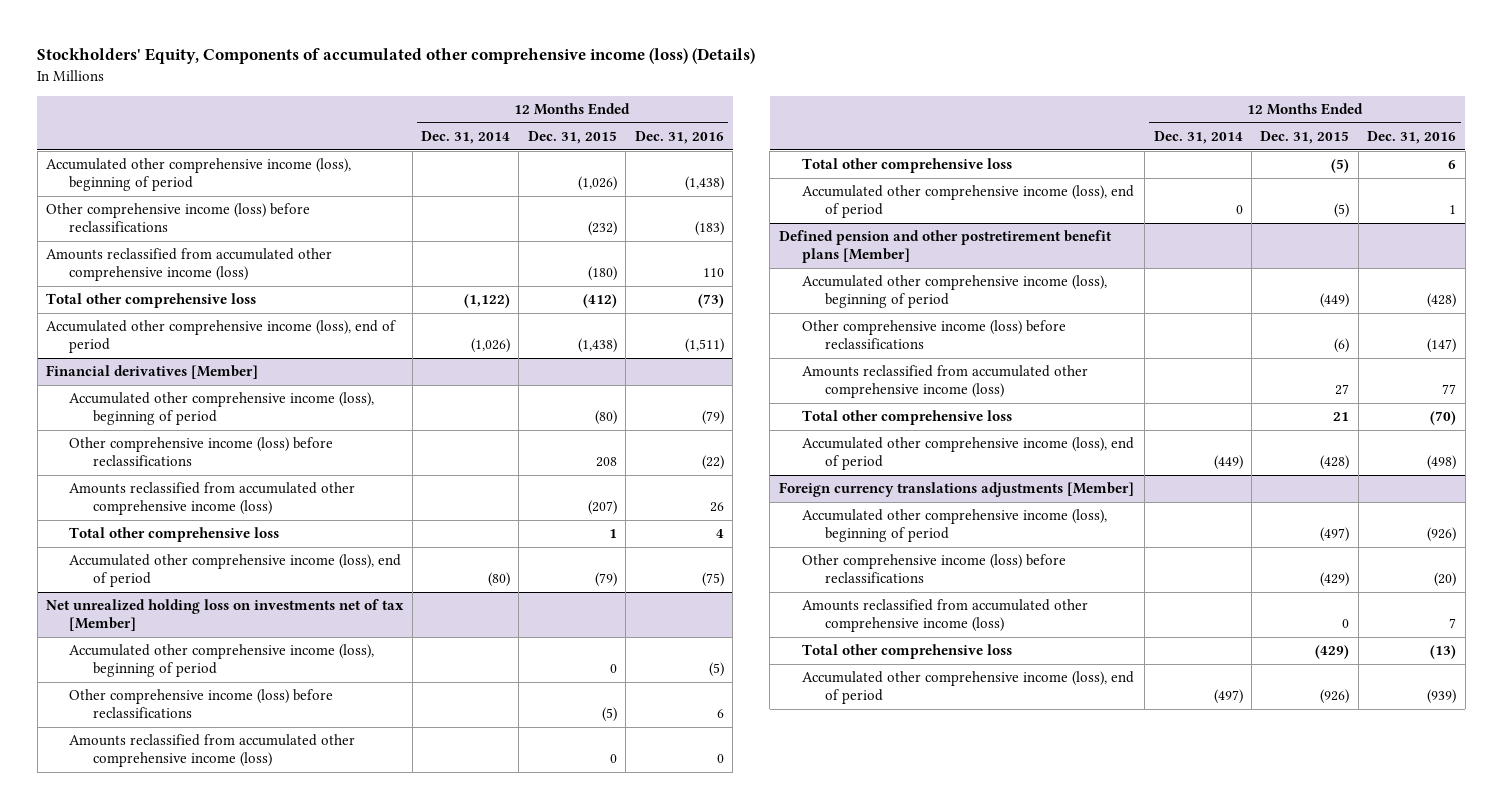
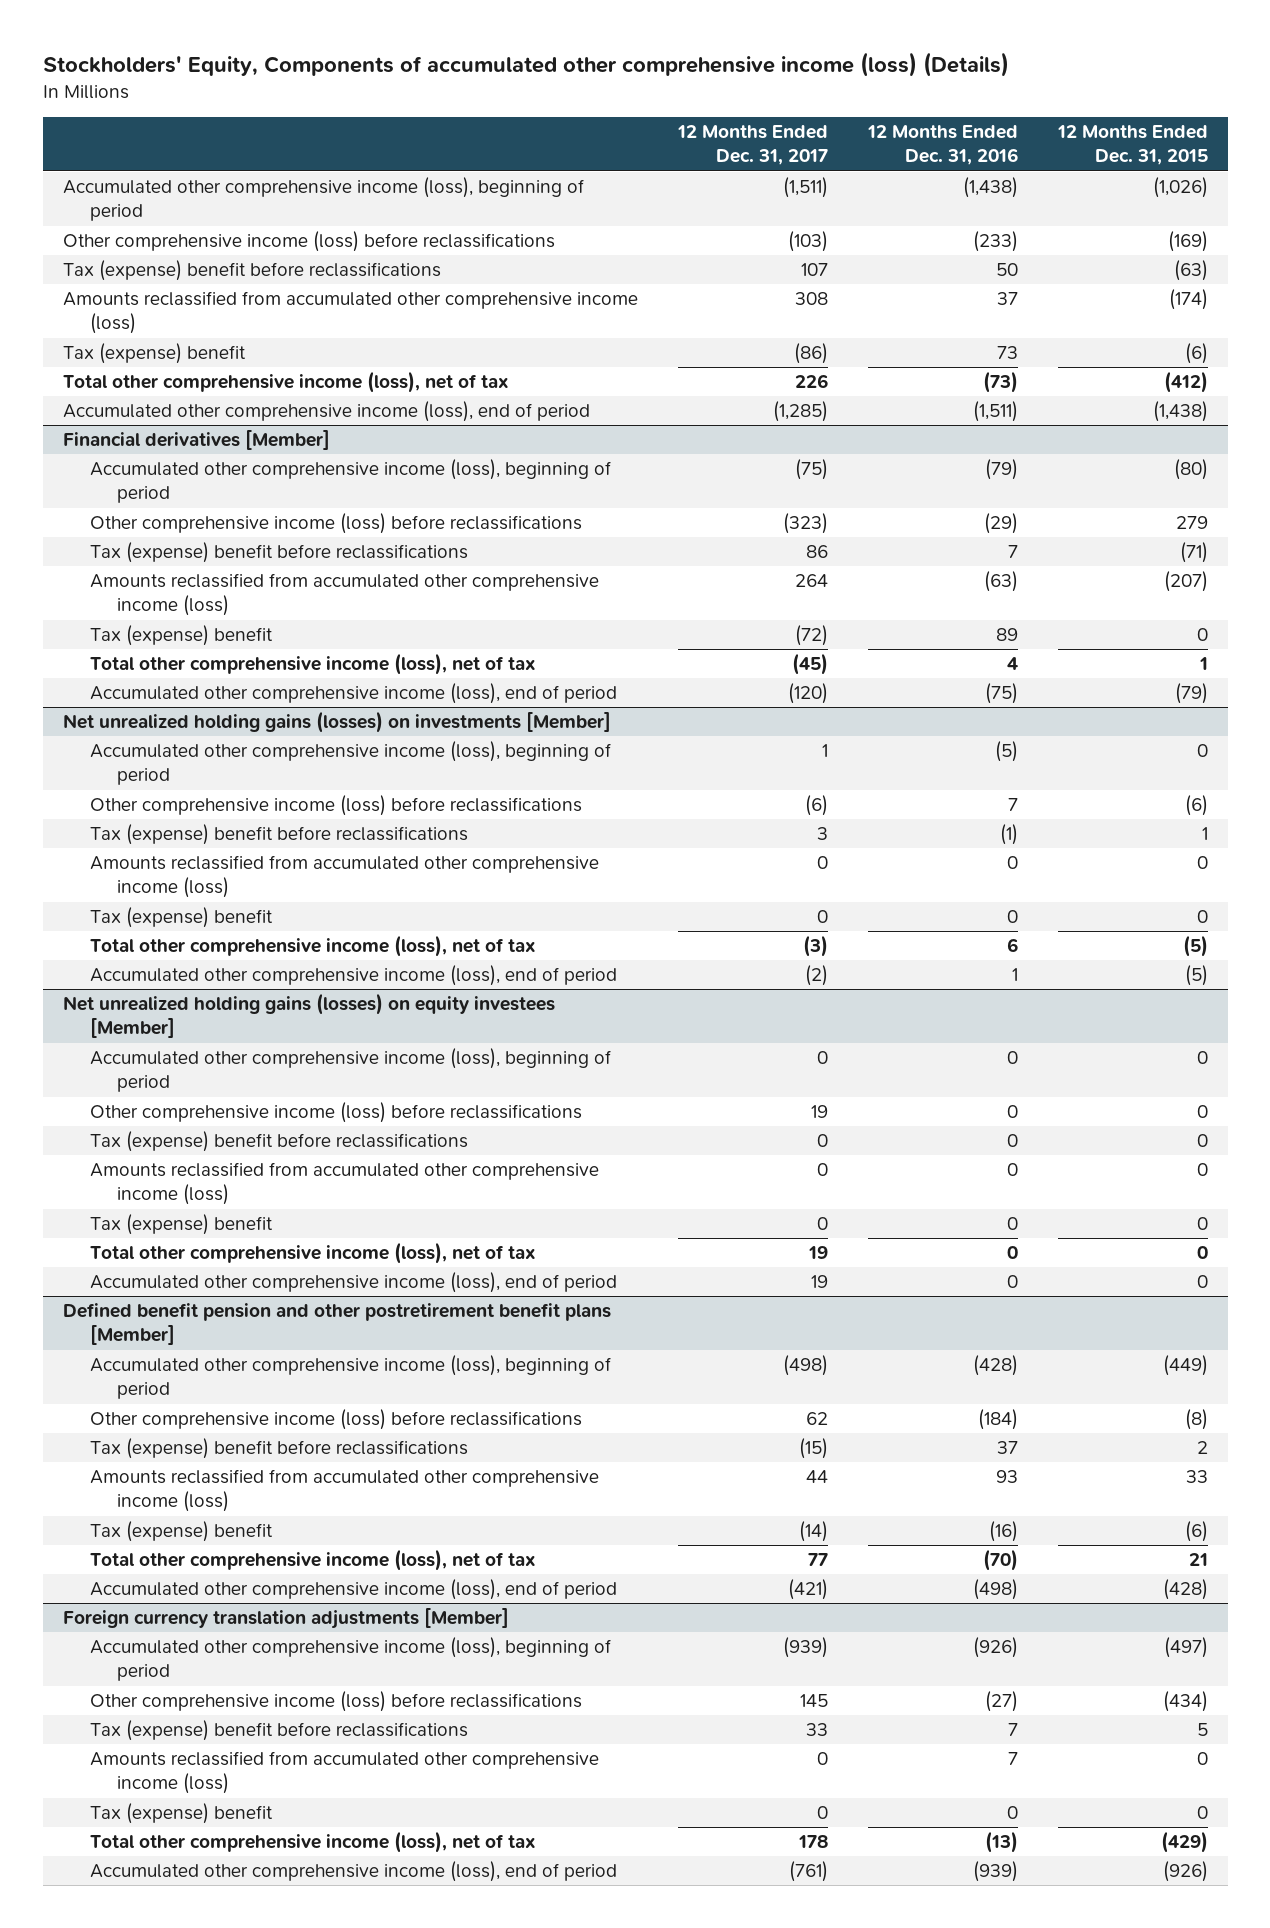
[421,131,511,145] Dec. 31, 2014 -> none
none -> [676,125,828,166] 12 Months Ended Dec. 31, 2017
[587,221,617,237] (232) -> [1167,231,1208,253] (169)
[694,221,724,237] (183) -> [972,231,1018,253] (233)
none -> [62,260,441,282] Tax (expense) benefit before reclassifications
[587,266,617,282] (180) -> [1168,289,1208,311] (174)
[702,268,724,278] 110 -> [996,292,1018,306] 37
none -> [62,343,246,365] Tax (expense) benefit
[46,293,257,309] Total other comprehensive loss -> [62,371,509,394] Total other comprehensive income (loss), net of tax
[595,457,617,468] 208 -> [1175,516,1208,530] 279
[701,455,724,471] (22) -> [983,513,1018,535] (29)
none -> [89,542,468,564] Tax (expense) benefit before reclassifications
[709,502,724,513] 26 -> [983,571,1018,593] (63)
none -> [89,625,273,647] Tax (expense) benefit
[69,527,280,543] Total other comprehensive loss -> [89,653,536,676] Total other comprehensive income (loss), net of tax
[46,599,405,632] Net unrealized holding loss on investments net of tax [Member] -> [62,711,611,734] Net unrealized holding gains (losses) on investments [Member]
[601,707,617,723] (5) -> [1184,795,1208,817] (6)
[716,709,724,719] 6 -> [1007,798,1018,812] 7
none -> [89,824,468,846] Tax (expense) benefit before reclassifications
none -> [89,907,273,929] Tax (expense) benefit
[801,158,1012,174] Total other comprehensive loss -> [89,935,536,958] Total other comprehensive income (loss), net of tax
none -> [62,993,555,1039] Net unrealized holding gains (losses) on equity investees [Member]
none -> [89,1048,611,1093] Accumulated other comprehensive income (loss), beginning of period
none -> [89,1102,582,1124] Other comprehensive income (loss) before reclassifications
none -> [89,1131,468,1153] Tax (expense) benefit before reclassifications
none -> [89,1162,599,1206] Amounts reclassified from accumulated other comprehensive income (loss)
none -> [89,1214,273,1236] Tax (expense) benefit
none -> [89,1242,536,1265] Total other comprehensive income (loss), net of tax
none -> [89,1272,617,1294] Accumulated other comprehensive income (loss), end of period
[778,230,1112,264] Defined pension and other postretirement benefit plans [Member] -> [62,1303,611,1346] Defined benefit pension and other postretirement benefit plans [Member]
[1334,338,1350,354] (6) -> [1184,1409,1208,1431] (8)
[1427,338,1457,354] (147) -> [977,1409,1018,1431] (184)
none -> [89,1438,468,1460] Tax (expense) benefit before reclassifications
[1335,384,1350,396] 27 -> [1185,1470,1208,1484] 33
[1442,384,1457,395] 77 -> [995,1470,1018,1484] 93
none -> [89,1521,273,1543] Tax (expense) benefit
[801,410,1012,426] Total other comprehensive loss -> [89,1549,536,1572] Total other comprehensive income (loss), net of tax
[778,482,1134,498] Foreign currency translations adjustments [Member] -> [62,1608,509,1630] Foreign currency translation adjustments [Member]
[1320,572,1350,588] (429) -> [1162,1691,1208,1713] (434)
[1434,572,1457,588] (20) -> [984,1691,1018,1713] (27)
none -> [89,1720,468,1742] Tax (expense) benefit before reclassifications
none -> [89,1803,273,1825] Tax (expense) benefit
[801,644,1012,660] Total other comprehensive loss -> [89,1831,536,1854] Total other comprehensive income (loss), net of tax

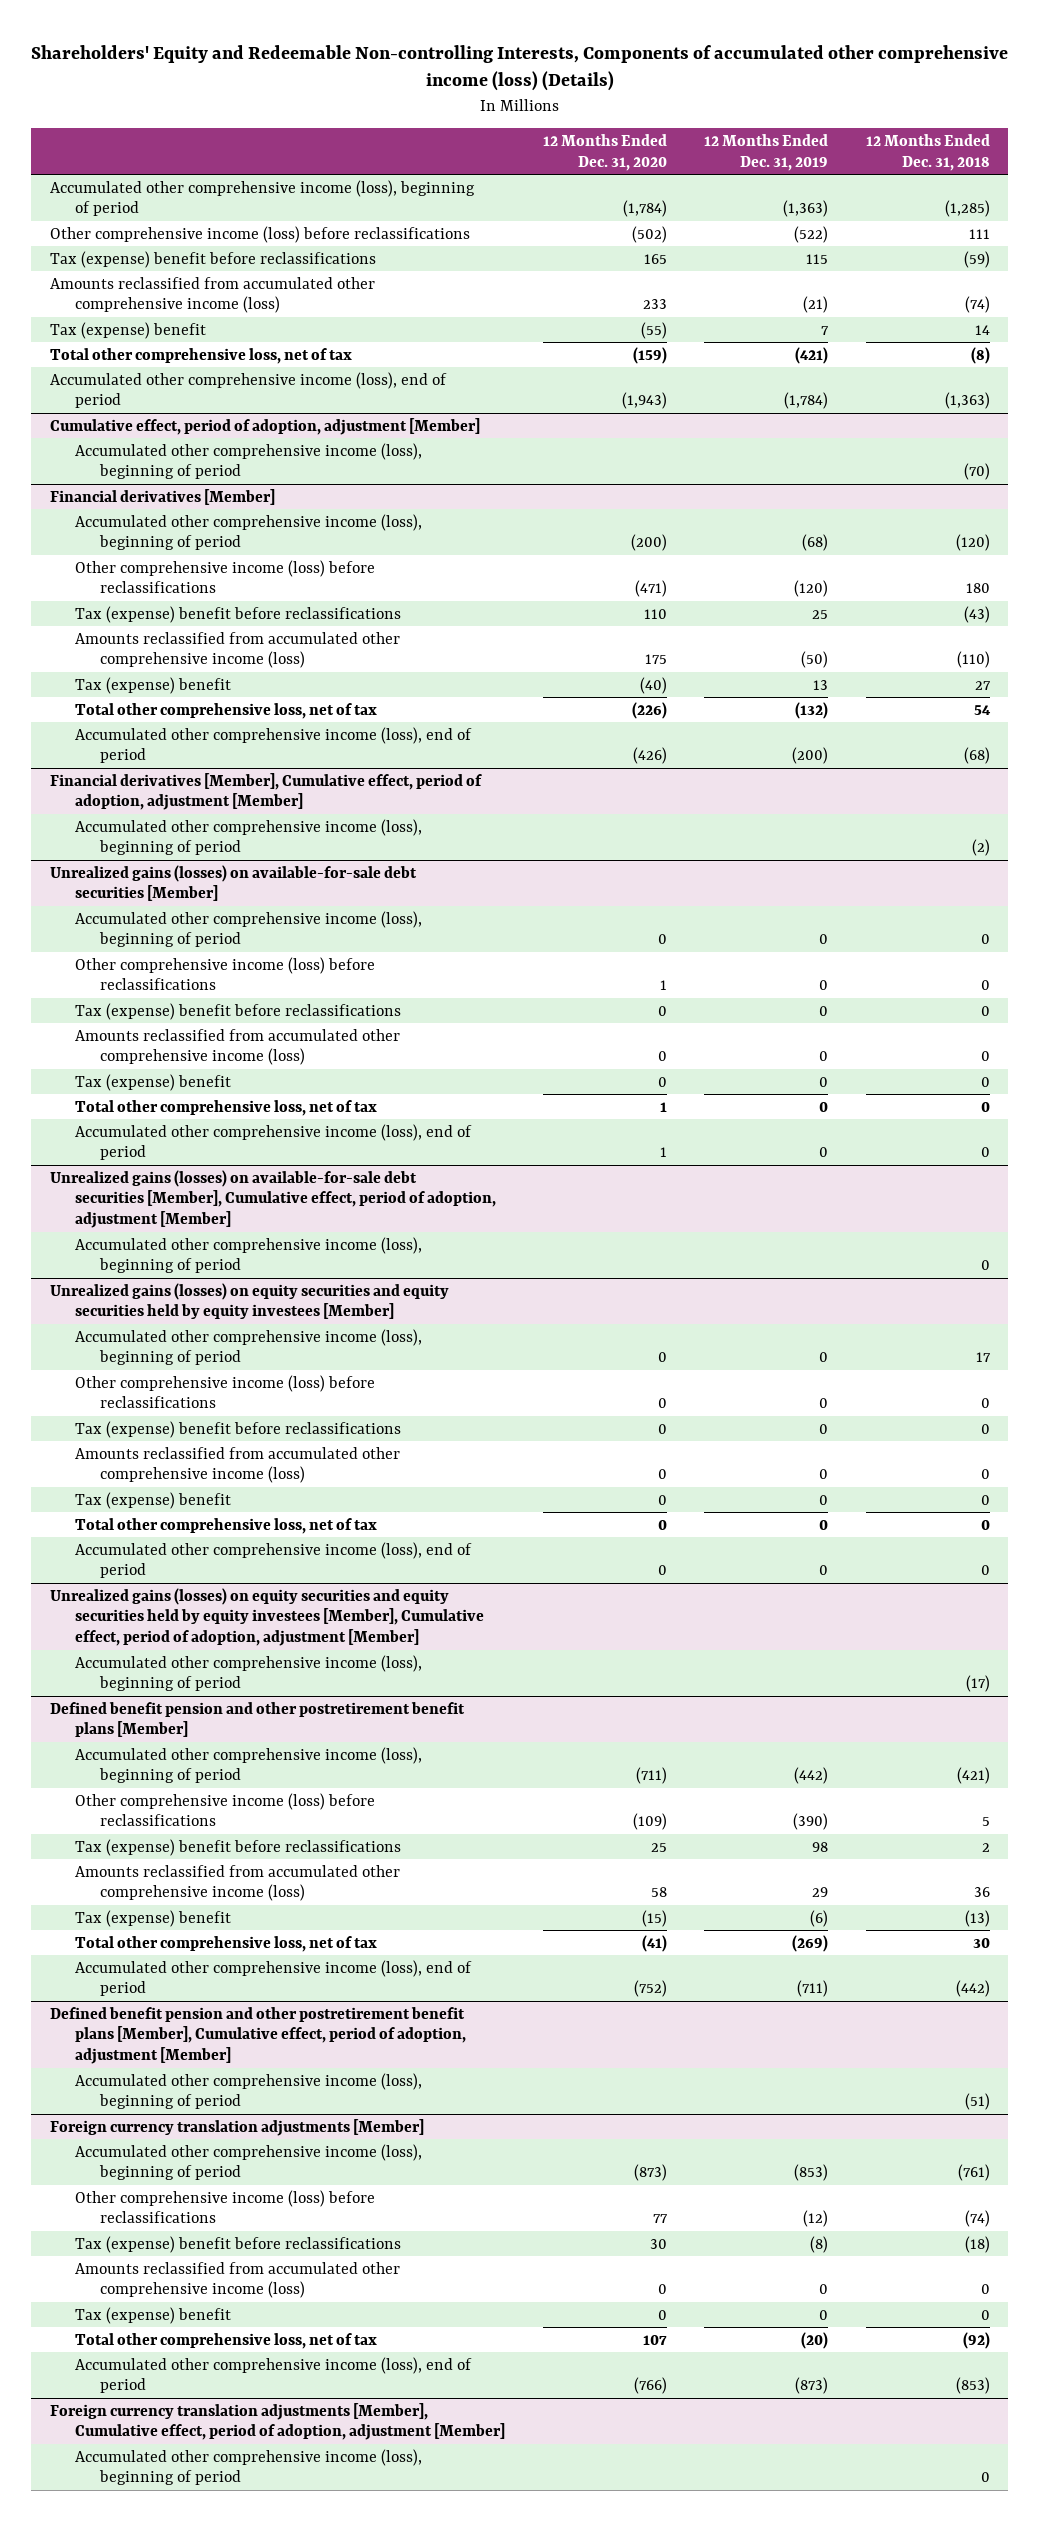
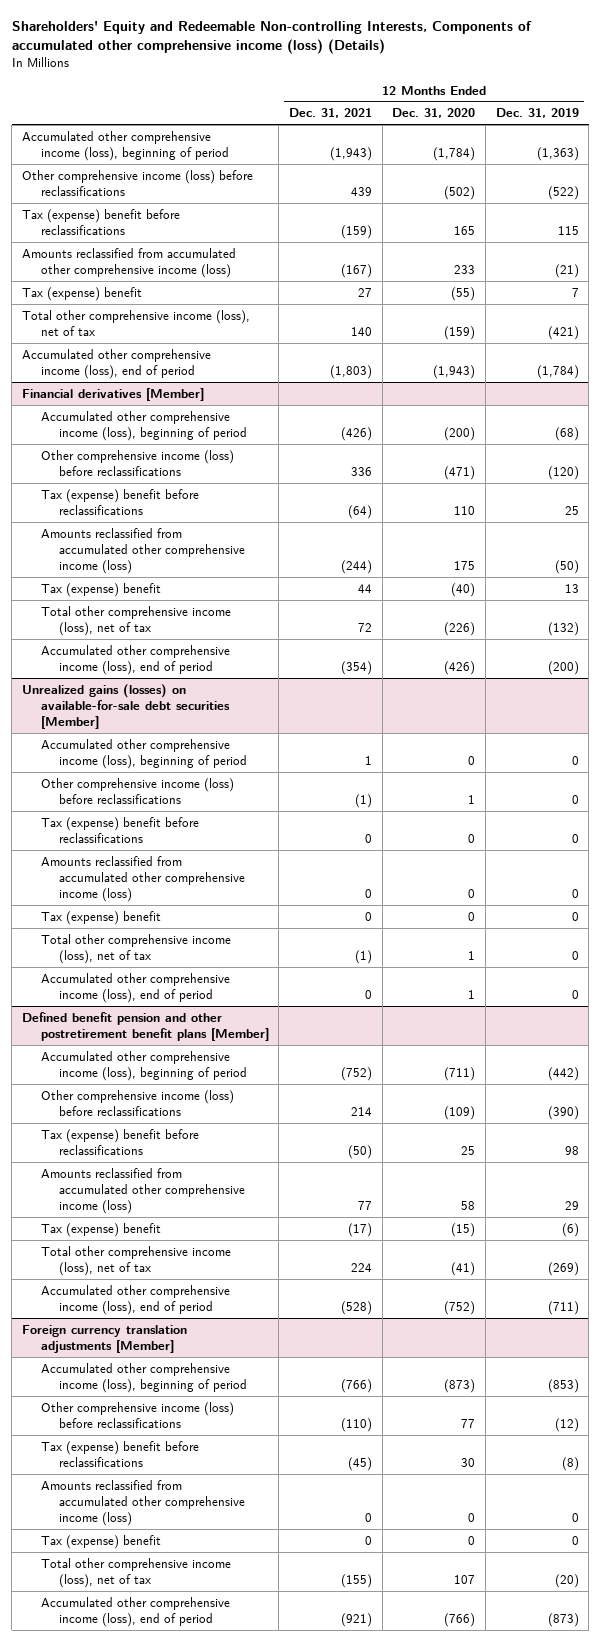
[865,134,990,171] 12 Months Ended Dec. 31, 2018 -> none
none -> [288,108,372,119] Dec. 31, 2021
[49,347,352,364] Total other comprehensive loss, net of tax -> [22,309,251,336] Total other comprehensive income (loss), net of tax
[49,417,480,435] Cumulative effect, period of adoption, adjustment [Member] -> none
[75,442,423,480] Accumulated other comprehensive income (loss), beginning of period -> none
[75,702,378,719] Total other comprehensive loss, net of tax -> [40,605,231,636] Total other comprehensive income (loss), net of tax
[49,772,482,811] Financial derivatives [Member], Cumulative effect, period of adoption, adjustment [Member] -> none
[75,818,423,856] Accumulated other comprehensive income (loss), beginning of period -> none
[75,1099,378,1116] Total other comprehensive loss, net of tax -> [40,933,231,964] Total other comprehensive income (loss), net of tax
[49,1169,497,1229] Unrealized gains (losses) on available-for-sale debt securities [Member], Cumulative effect, period of adoption, adjustment [Member] -> none
[75,1236,423,1274] Accumulated other comprehensive income (loss), beginning of period -> none
[49,1282,449,1320] Unrealized gains (losses) on equity securities and equity securities held by equity investees [Member] -> none
[75,1328,423,1366] Accumulated other comprehensive income (loss), beginning of period -> none
[75,1374,376,1409] Other comprehensive income (loss) before reclassifications -> none
[75,1420,402,1438] Tax (expense) benefit before reclassifications -> none
[75,1446,401,1484] Amounts reclassified from accumulated other comprehensive income (loss) -> none
[75,1491,232,1509] Tax (expense) benefit -> none
[75,1517,378,1534] Total other comprehensive loss, net of tax -> none
[75,1541,473,1579] Accumulated other comprehensive income (loss), end of period -> none
[49,1587,485,1647] Unrealized gains (losses) on equity securities and equity securities held by equity investees [Member], Cumulative effect, period of adoption, adjustment [Member] -> none
[75,1654,423,1692] Accumulated other comprehensive income (loss), beginning of period -> none
[75,1935,378,1952] Total other comprehensive loss, net of tax -> [40,1245,231,1276] Total other comprehensive income (loss), net of tax
[49,2006,467,2065] Defined benefit pension and other postretirement benefit plans [Member], Cumulative effect, period of adoption, adjustment [Member] -> none
[75,2072,423,2110] Accumulated other comprehensive income (loss), beginning of period -> none
[75,2332,378,2349] Total other comprehensive loss, net of tax -> [40,1557,231,1588] Total other comprehensive income (loss), net of tax
[49,2402,506,2441] Foreign currency translation adjustments [Member], Cumulative effect, period of adoption, adjustment [Member] -> none
[75,2448,423,2486] Accumulated other comprehensive income (loss), beginning of period -> none

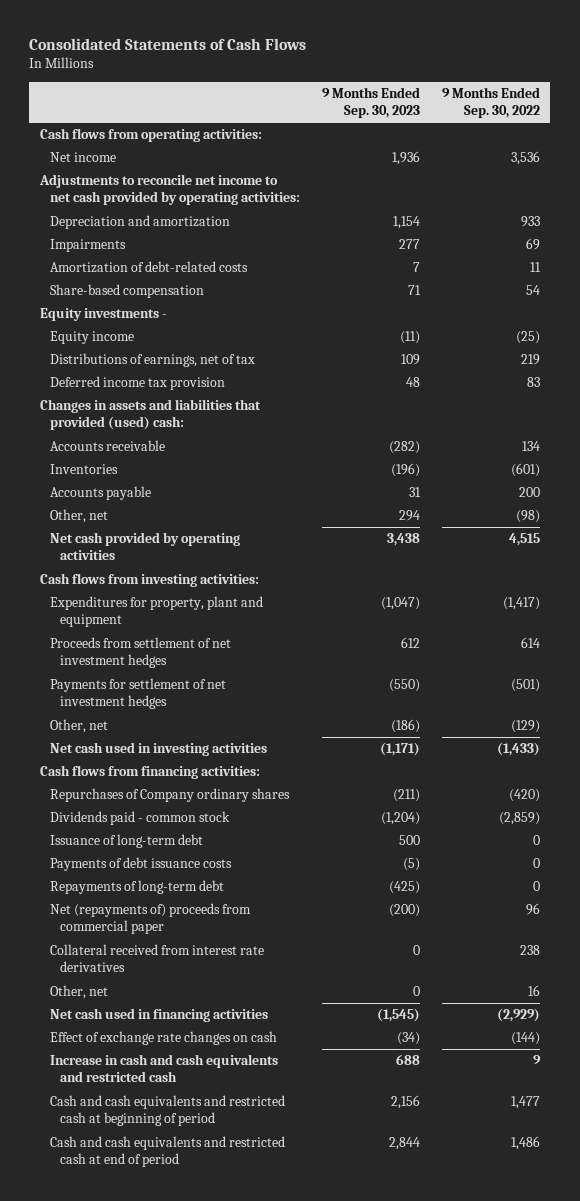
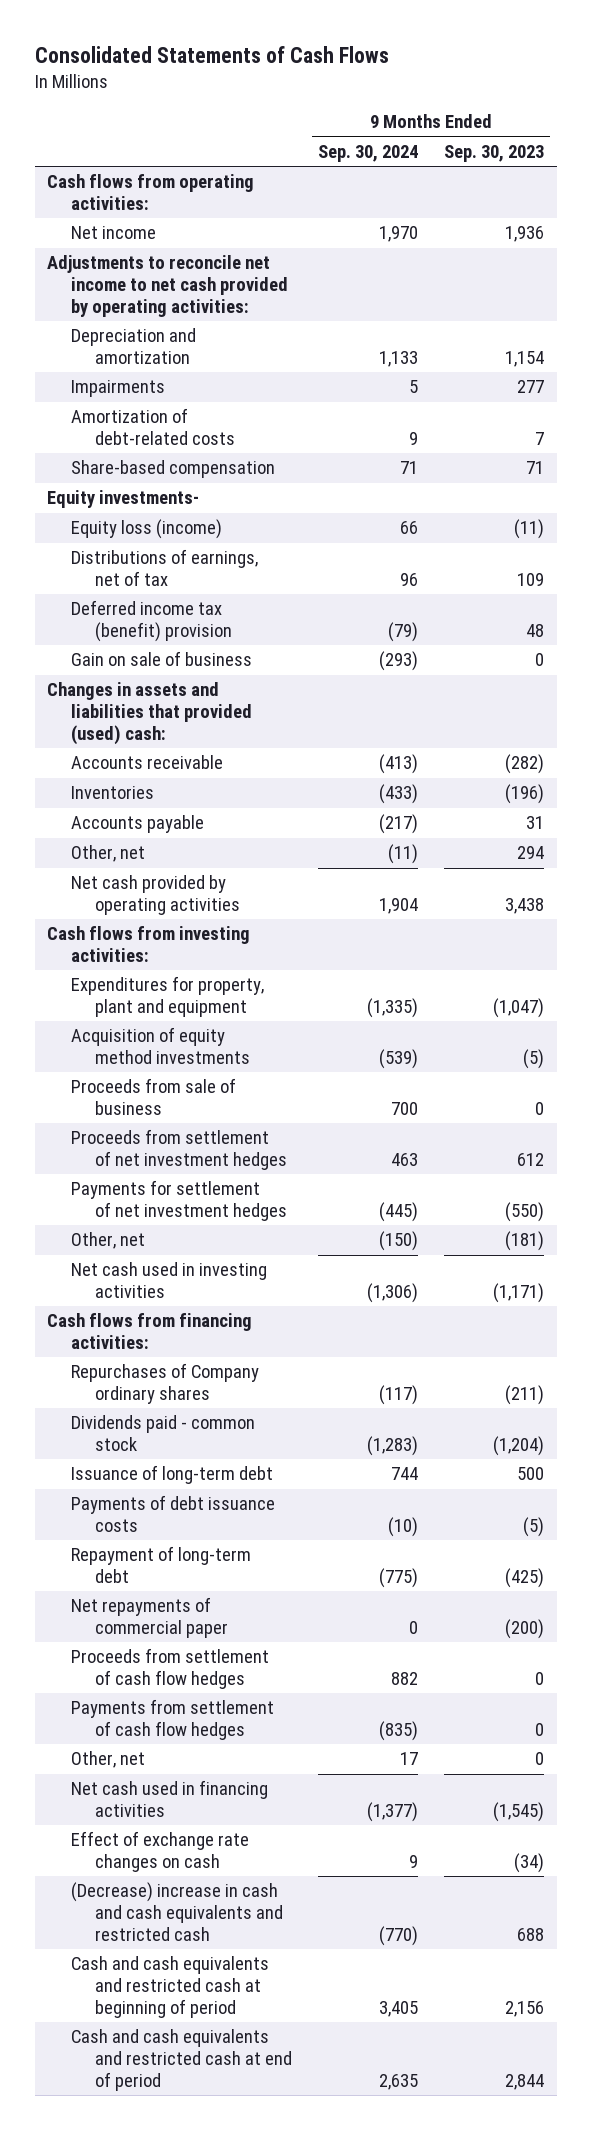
[441,86,540,119] 9 Months Ended Sep. 30, 2022 -> none
none -> [318,144,419,162] Sep. 30, 2024
[40,308,167,322] Equity investments - -> [47,490,200,509] Equity investments-
[50,331,135,345] Equity income -> [71,519,223,540] Equity loss (income)
[50,376,226,391] Deferred income tax provision -> [71,600,233,643] Deferred income tax (benefit) provision
none -> [71,651,253,667] Gain on sale of business
none -> [71,1027,251,1065] Acquisition of equity method investments
none -> [71,1078,237,1116] Proceeds from sale of business
[390,719,420,734] (186) -> [504,1231,544,1252] (181)
[50,944,265,973] Collateral received from interest rate derivatives -> none
[50,880,225,895] Repayments of long-term debt -> [71,1546,252,1584] Repayment of long-term debt
[50,903,252,935] Net (repayments of) proceeds from commercial paper -> [71,1597,229,1639] Net repayments of commercial paper
none -> [71,1648,270,1690] Proceeds from settlement of cash flow hedges
none -> [71,1699,275,1741] Payments from settlement of cash flow hedges
[50,1054,279,1083] Increase in cash and cash equivalents and restricted cash -> [71,1882,284,1941] (Decrease) increase in cash and cash equivalents and restricted cash

